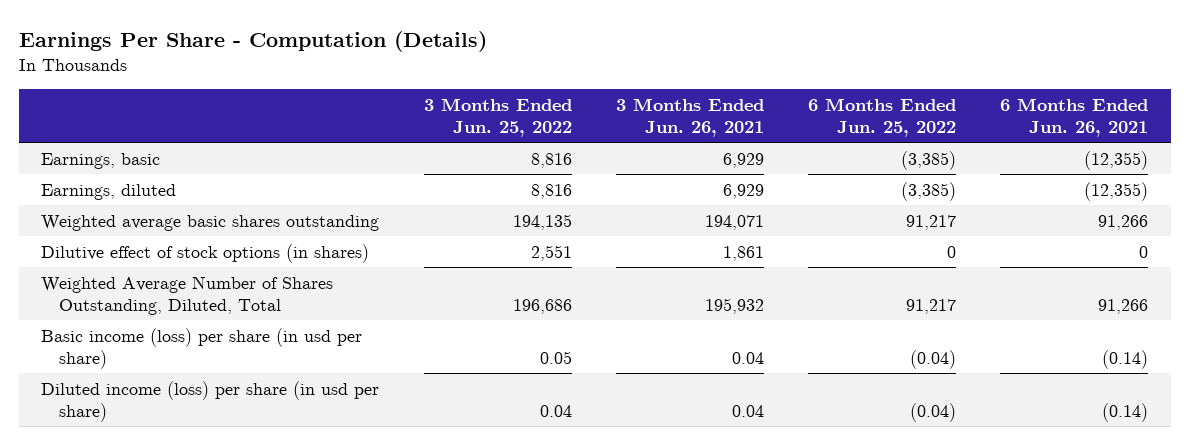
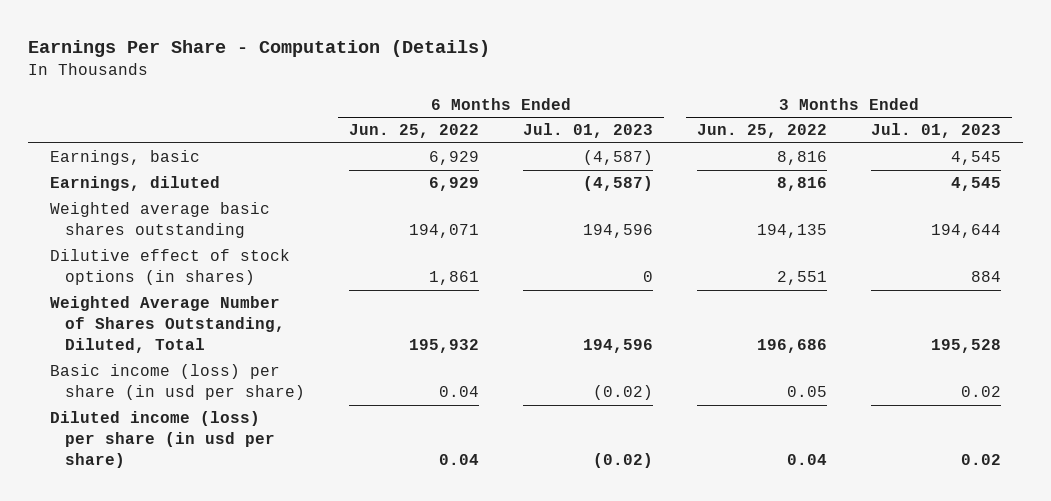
[615,97,764,137] 3 Months Ended Jun. 26, 2021 -> none
[1000,97,1149,137] 6 Months Ended Jun. 26, 2021 -> none
none -> [522,123,653,139] Jul. 01, 2023
none -> [870,123,1001,139] Jul. 01, 2023
[901,150,957,170] (3,385) -> [428,151,479,166] 6,929
[901,181,957,201] (3,385) -> [428,177,479,192] 6,929
[906,214,957,230] 91,217 -> [408,224,479,239] 194,071
[947,245,957,258] 0 -> [428,271,479,286] 1,861
[906,298,957,314] 91,217 -> [408,339,479,354] 195,932
[910,349,957,369] (0.04) -> [438,386,479,398] 0.04
[910,402,957,422] (0.04) -> [438,454,479,466] 0.04

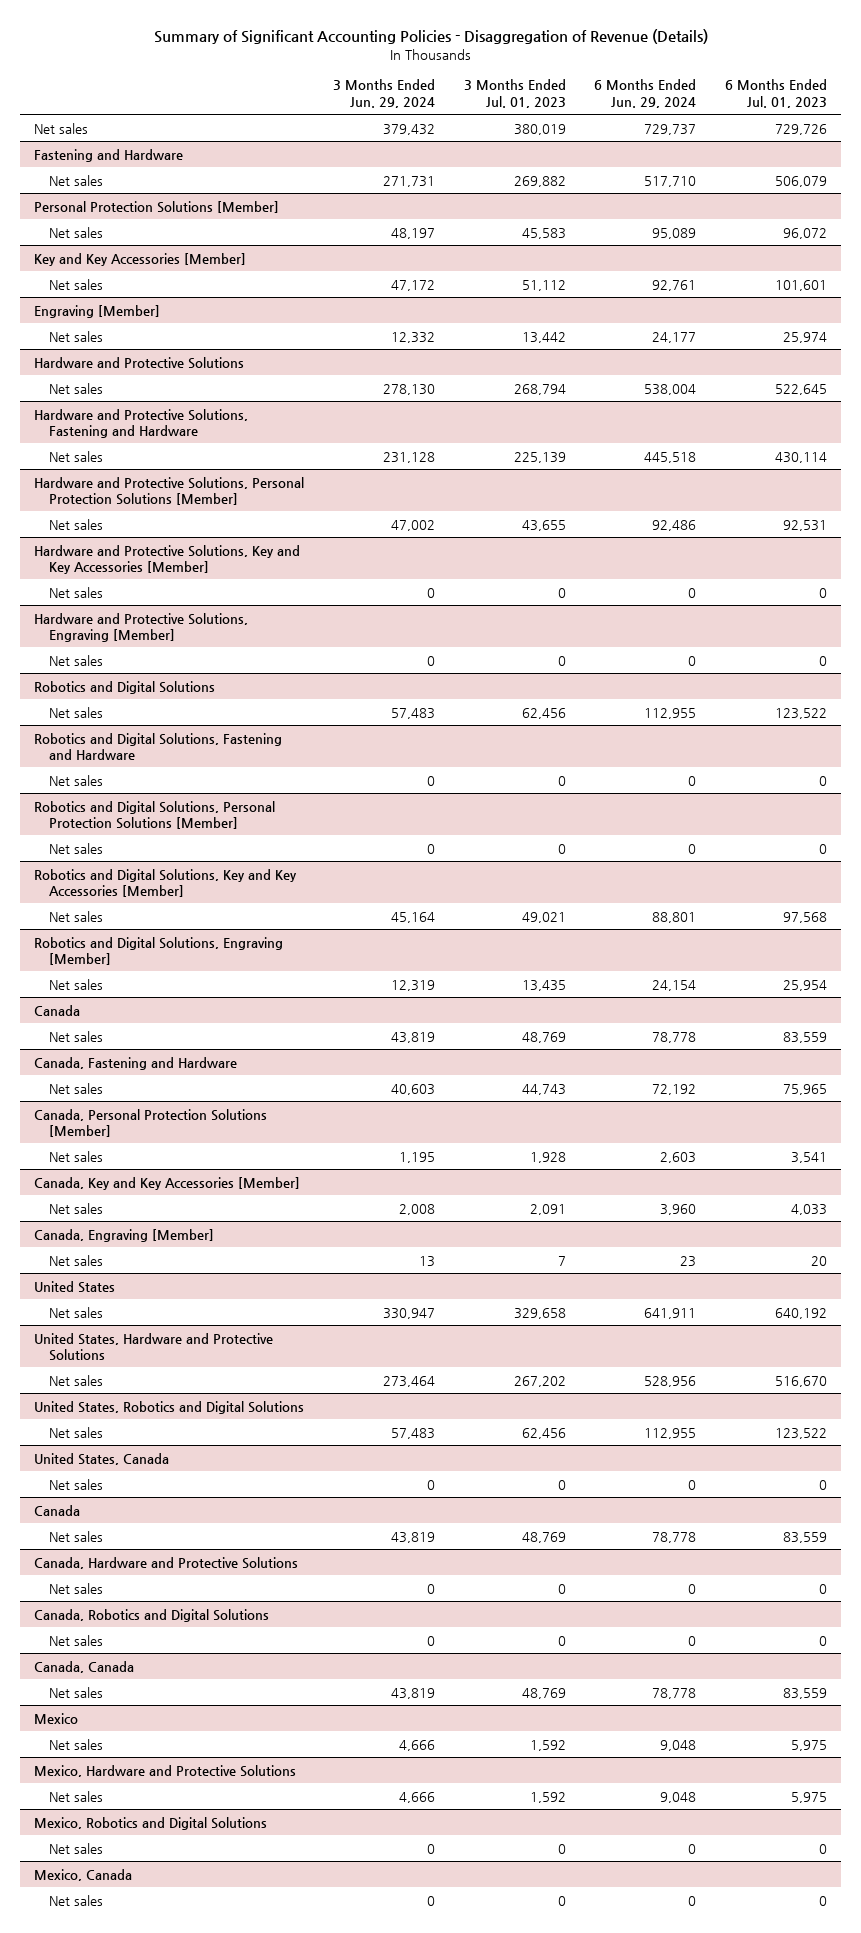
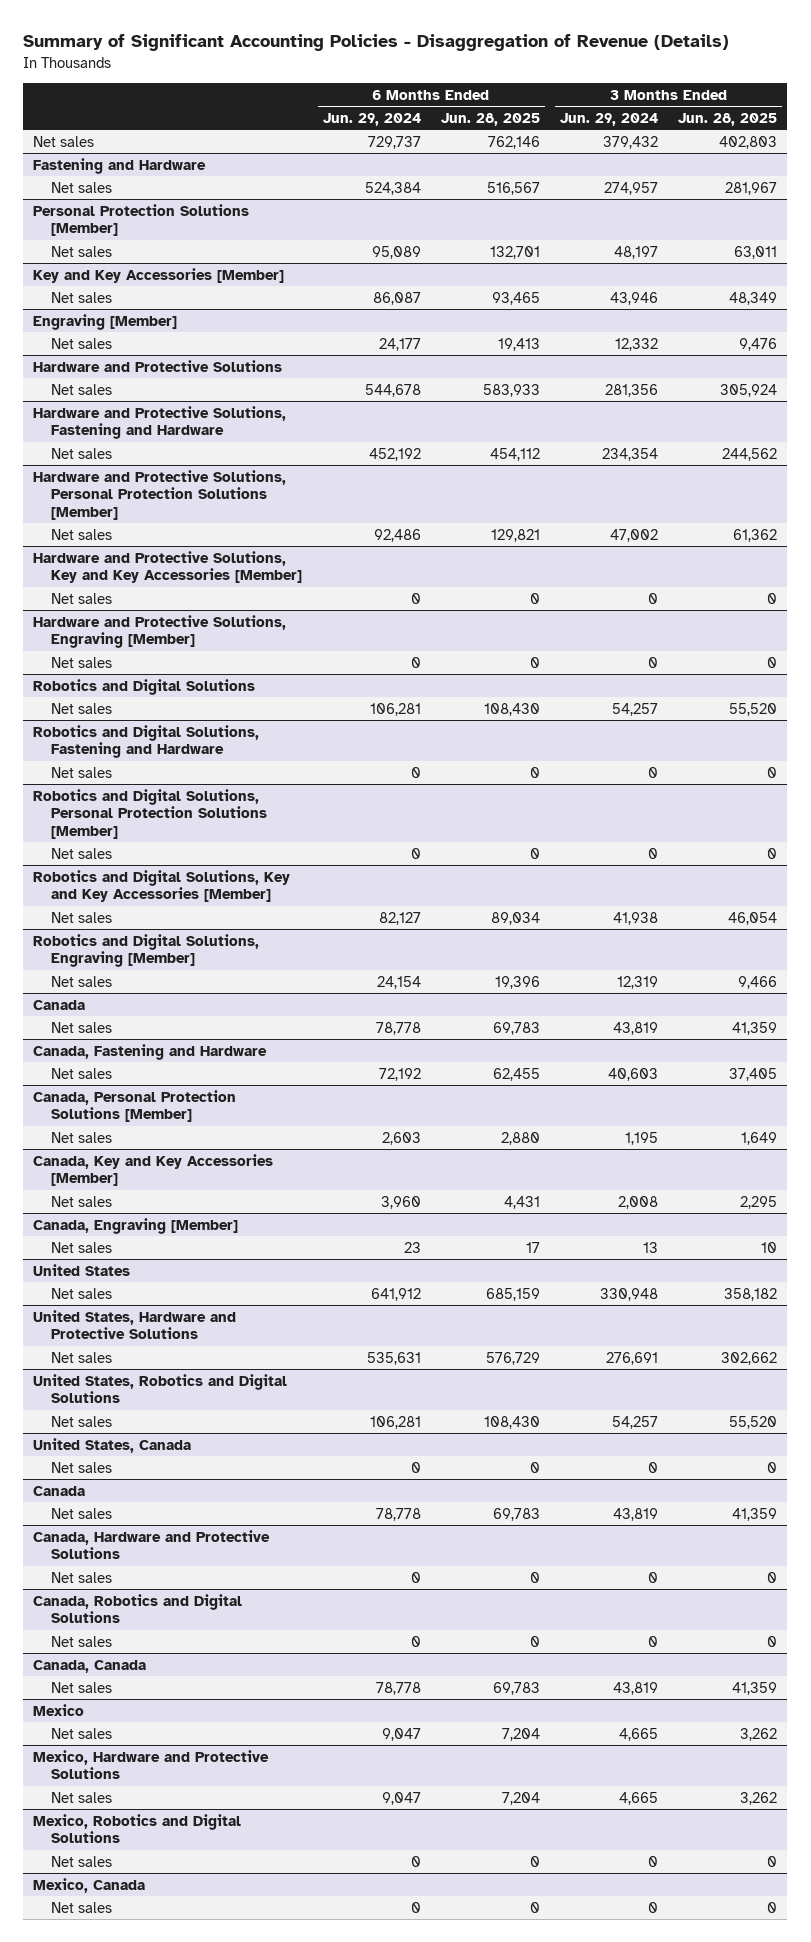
[463,79,566,108] 3 Months Ended Jul. 01, 2023 -> none
[724,79,827,108] 6 Months Ended Jul. 01, 2023 -> none
none -> [440,112,540,126] Jun. 28, 2025
none -> [678,112,778,126] Jun. 28, 2025
[383,175,436,187] 271,731 -> [604,181,659,195] 274,957
[644,175,697,187] 517,710 -> [364,181,421,195] 524,384
[391,279,436,291] 47,172 -> [610,291,659,305] 43,946
[652,279,697,291] 92,761 -> [372,291,421,305] 86,087
[383,383,436,395] 278,130 -> [605,383,659,397] 281,356
[644,383,697,395] 538,004 -> [364,383,421,397] 544,678
[383,451,436,463] 231,128 -> [602,447,659,461] 234,354
[644,451,697,463] 445,518 -> [368,447,421,461] 452,192
[391,707,436,719] 57,483 -> [612,702,659,716] 54,257
[644,707,697,719] 112,955 -> [369,702,421,716] 106,281
[391,911,436,923] 45,164 -> [613,911,659,925] 41,938
[652,911,697,923] 88,801 -> [378,911,421,925] 82,127
[383,1307,436,1319] 330,947 -> [600,1287,659,1301] 330,948
[644,1307,697,1319] 641,911 -> [370,1287,421,1301] 641,912
[383,1375,436,1387] 273,464 -> [606,1351,659,1365] 276,691
[644,1375,697,1387] 528,956 -> [366,1351,421,1365] 535,631
[391,1427,436,1439] 57,483 -> [612,1415,659,1429] 54,257
[644,1427,697,1439] 112,955 -> [369,1415,421,1429] 106,281
[399,1739,436,1751] 4,666 -> [619,1727,659,1741] 4,665
[660,1739,697,1751] 9,048 -> [381,1727,421,1741] 9,047
[399,1791,436,1803] 4,666 -> [619,1791,659,1805] 4,665
[660,1791,697,1803] 9,048 -> [381,1791,421,1805] 9,047

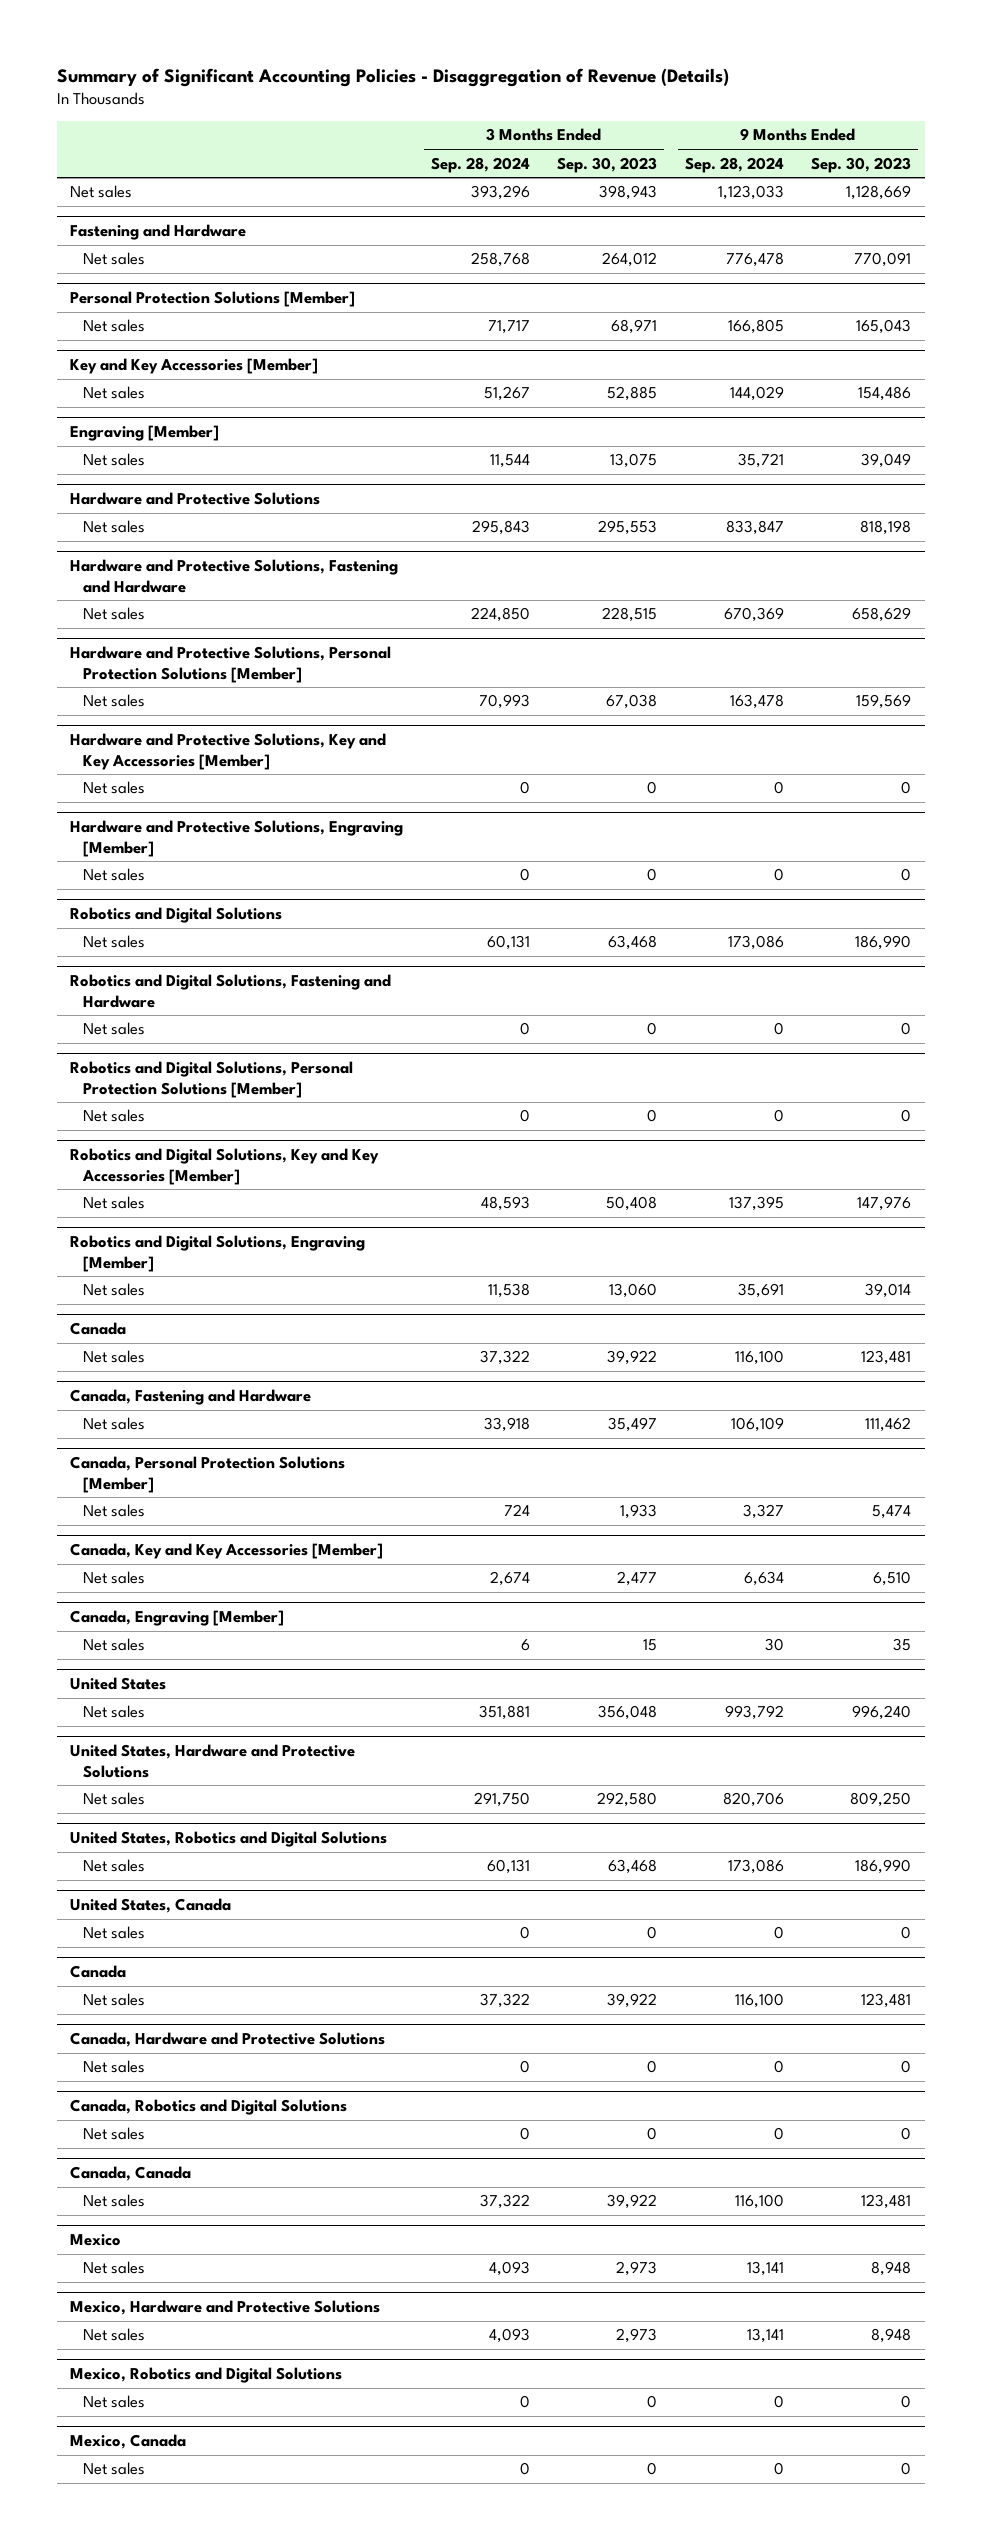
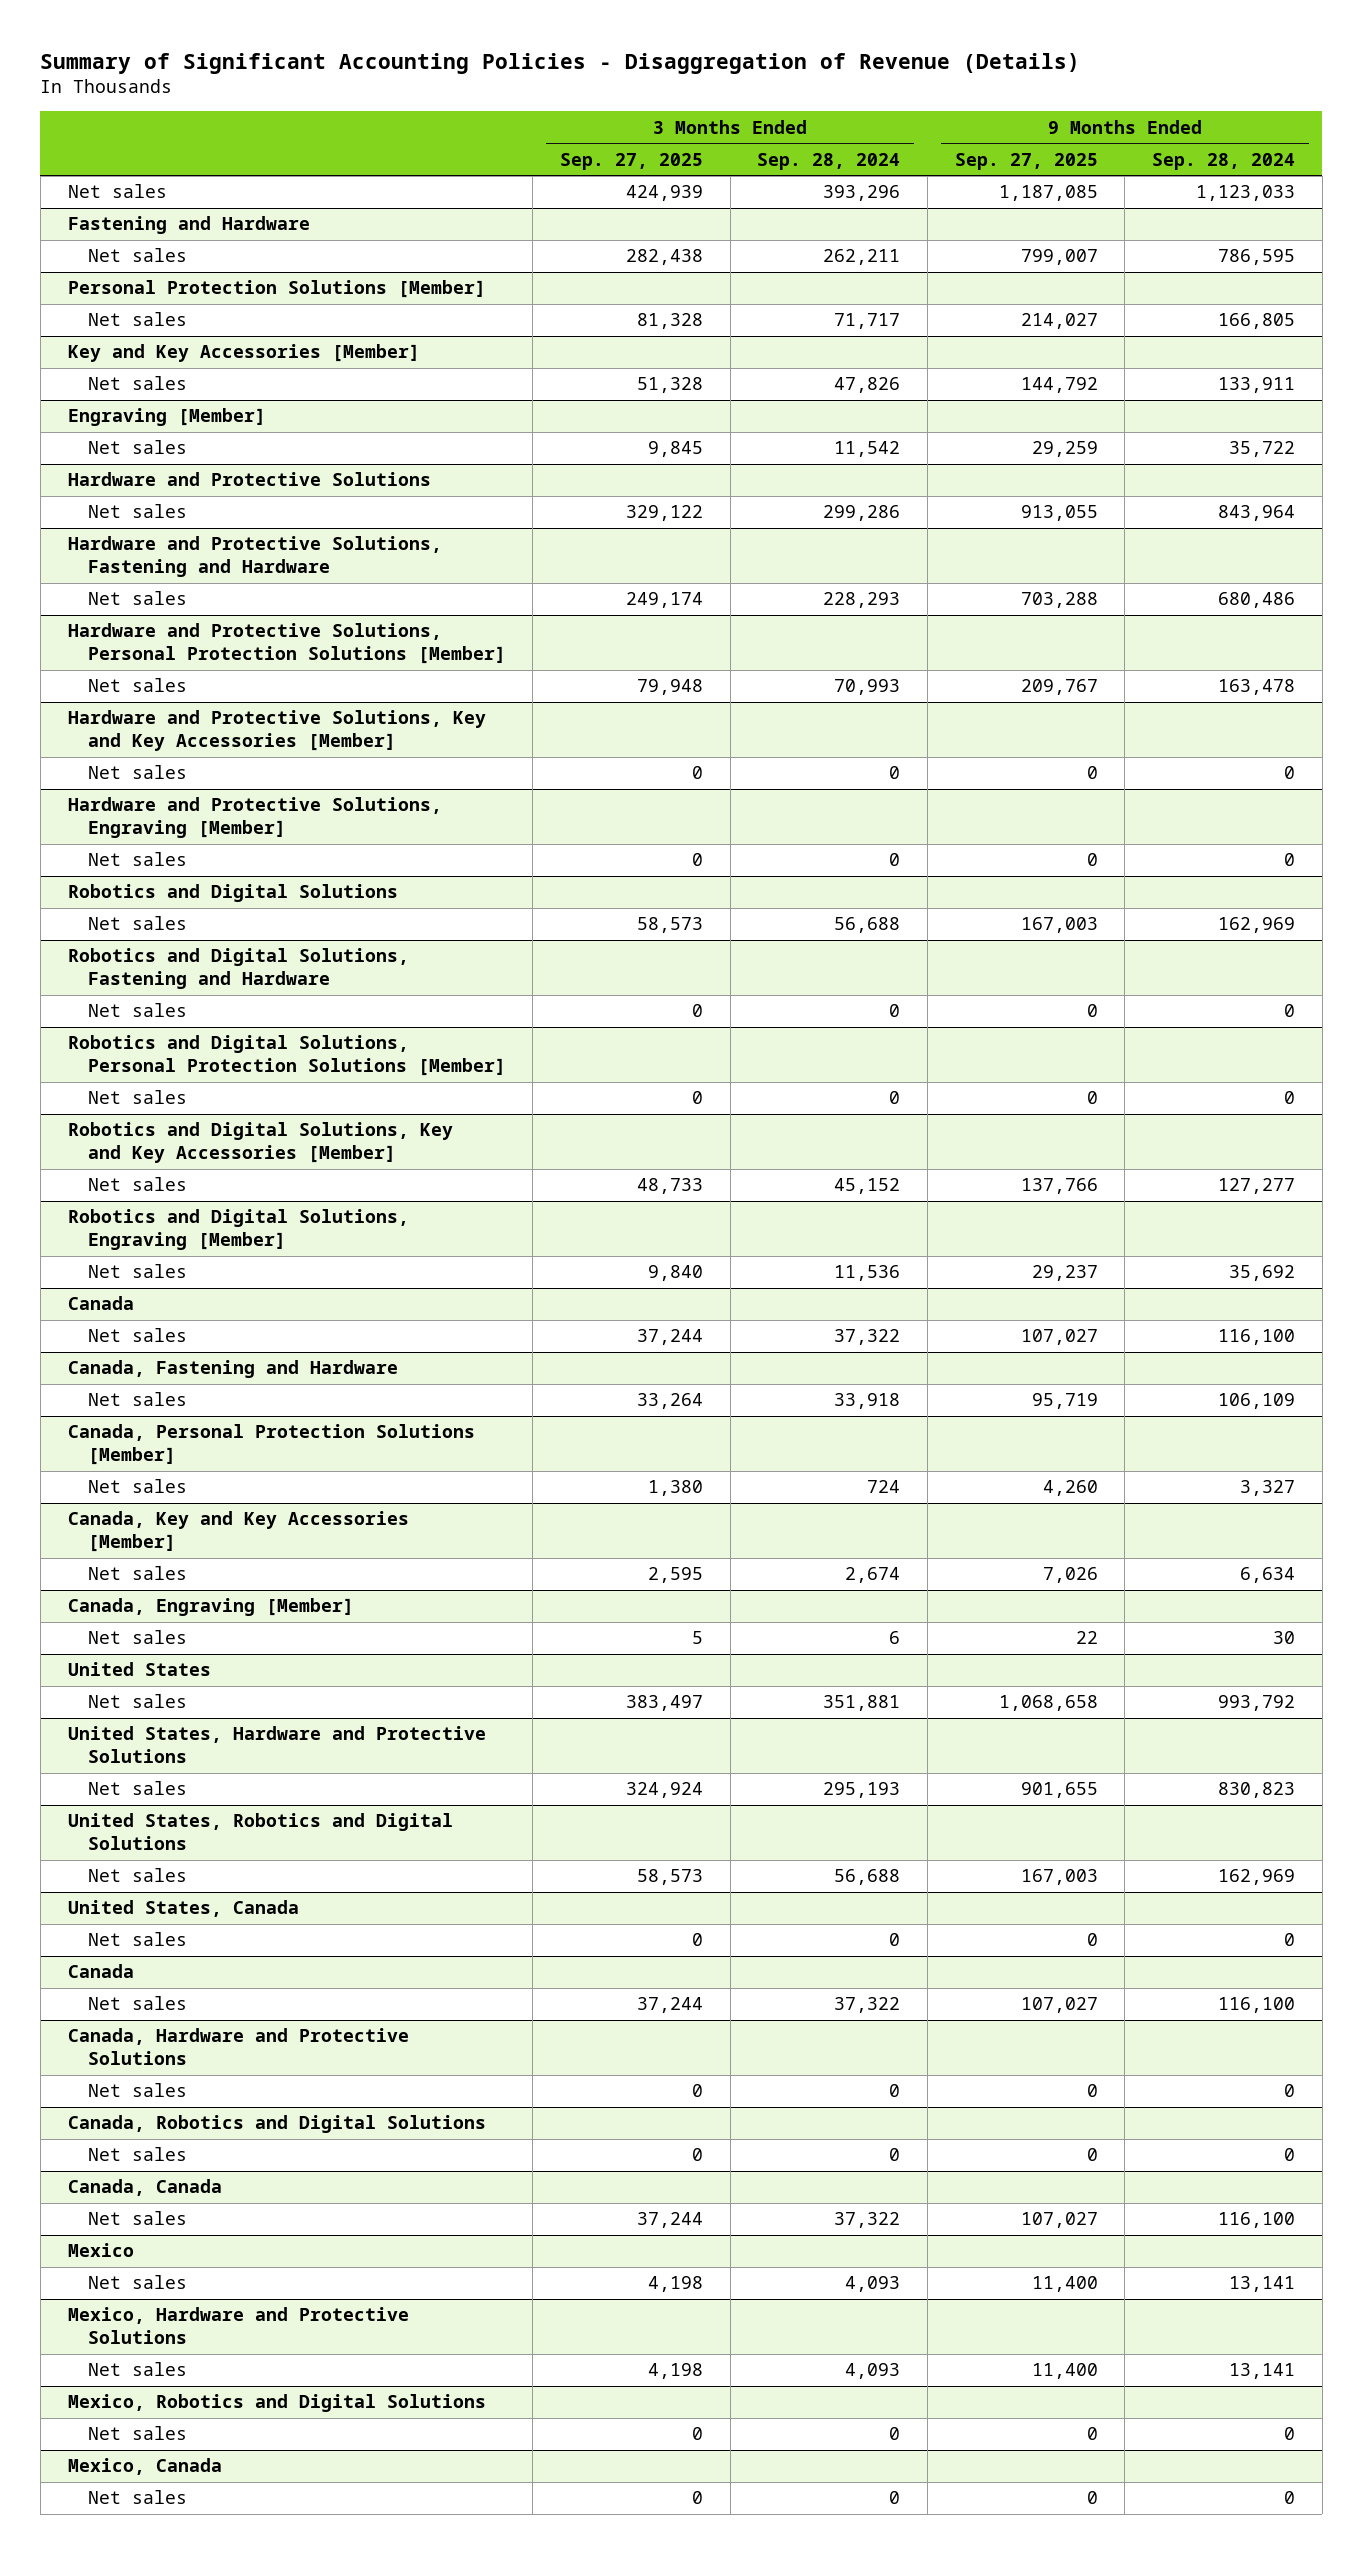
[557,156,658,173] Sep. 30, 2023 -> none
[811,156,912,173] Sep. 30, 2023 -> none
none -> [560,152,704,170] Sep. 27, 2025
none -> [954,152,1098,170] Sep. 27, 2025
[470,252,530,268] 258,768 -> [823,249,901,266] 262,211
[725,252,784,268] 776,478 -> [1217,249,1295,266] 786,595
[483,386,530,402] 51,267 -> [834,377,901,394] 47,826
[729,386,784,402] 144,029 -> [1217,377,1295,394] 133,911
[489,454,530,469] 11,544 -> [834,441,901,458] 11,542
[737,453,784,469] 35,721 -> [1228,441,1295,458] 35,722
[471,520,530,536] 295,843 -> [823,505,901,522] 299,286
[725,520,784,536] 833,847 -> [1217,505,1295,522] 843,964
[470,607,530,623] 224,850 -> [823,592,901,609] 228,293
[723,607,784,623] 670,369 -> [1217,592,1295,609] 680,486
[486,935,530,951] 60,131 -> [834,917,901,934] 56,688
[727,935,784,951] 173,086 -> [1217,917,1295,934] 162,969
[480,1196,530,1212] 48,593 -> [834,1178,901,1195] 45,152
[728,1196,784,1212] 137,395 -> [1217,1178,1295,1195] 127,277
[487,1283,530,1299] 11,538 -> [834,1265,901,1282] 11,536
[737,1283,784,1299] 35,691 -> [1228,1265,1295,1282] 35,692
[473,1792,530,1808] 291,750 -> [823,1782,901,1799] 295,193
[722,1792,784,1808] 820,706 -> [1217,1782,1295,1799] 830,823
[486,1859,530,1875] 60,131 -> [834,1869,901,1886] 56,688
[727,1859,784,1875] 173,086 -> [1217,1869,1295,1886] 162,969

